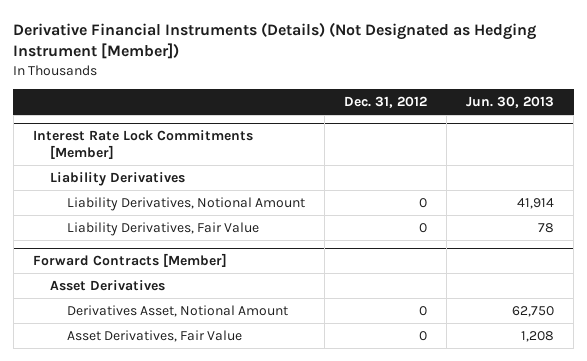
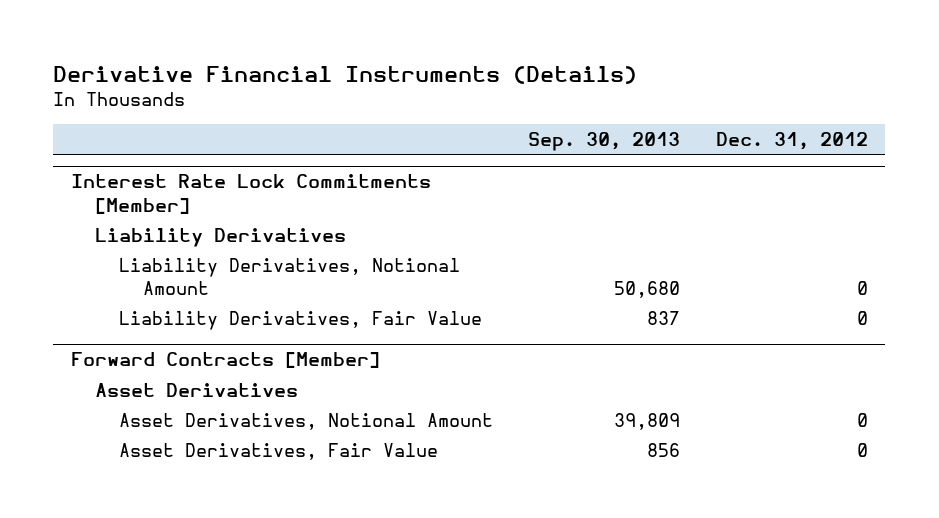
[13,21,537,60] Derivative Financial Instruments (Details) (Not Designated as Hedging Instrument [Member]) -> [53,65,638,84] Derivative Financial Instruments (Details)
[466,96,555,109] Jun. 30, 2013 -> none
none -> [528,132,681,152] Sep. 30, 2013
[67,304,289,317] Derivatives Asset, Notional Amount -> [119,412,494,430] Asset Derivatives, Notional Amount

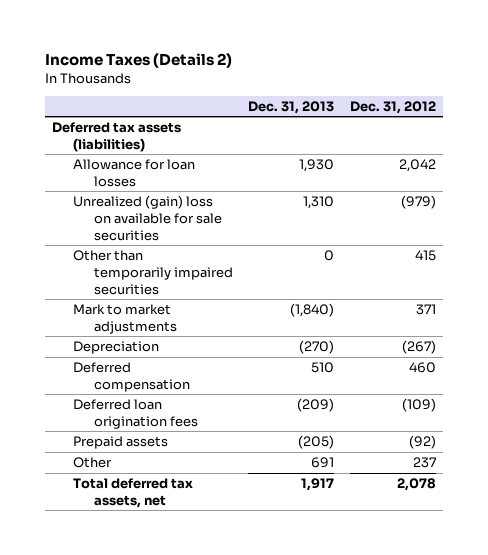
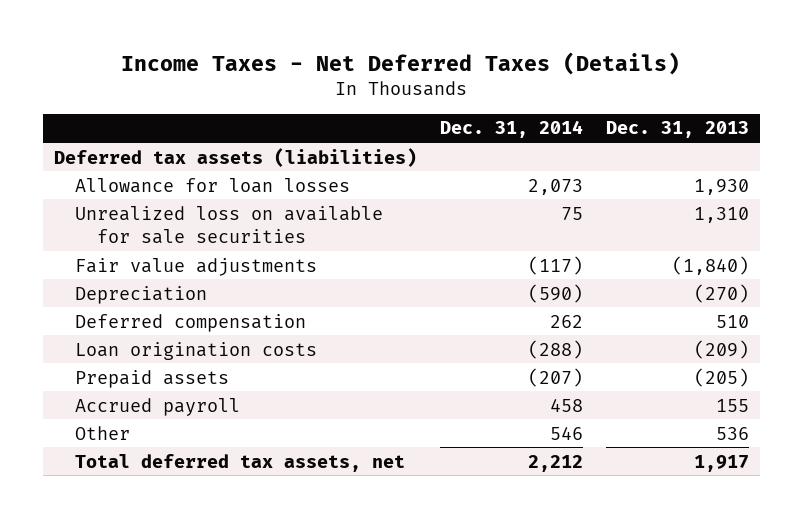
[44,52,232,68] Income Taxes (Details 2) -> [121,51,681,75] Income Taxes - Net Deferred Taxes (Details)
[349,100,436,114] Dec. 31, 2012 -> none
none -> [439,120,583,139] Dec. 31, 2014
[73,250,233,295] Other than temporarily impaired securities -> none
[73,195,222,241] Unrealized (gain) loss on available for sale securities -> [75,205,384,245] Unrealized loss on available for sale securities
[73,304,177,334] Mark to market adjustments -> [75,257,318,276] Fair value adjustments
[73,399,198,429] Deferred loan origination fees -> [75,341,318,360] Loan origination costs
none -> [75,397,241,416] Accrued payroll
[311,457,335,469] 691 -> [715,426,749,440] 536

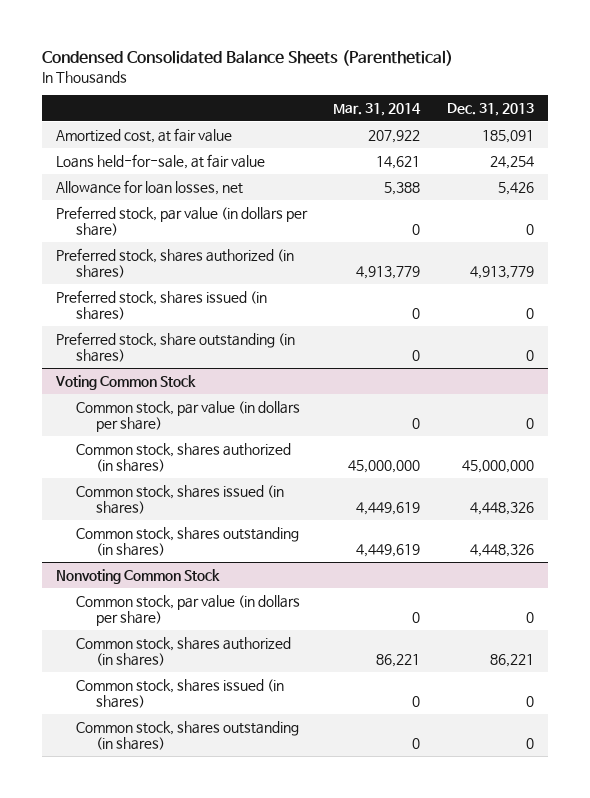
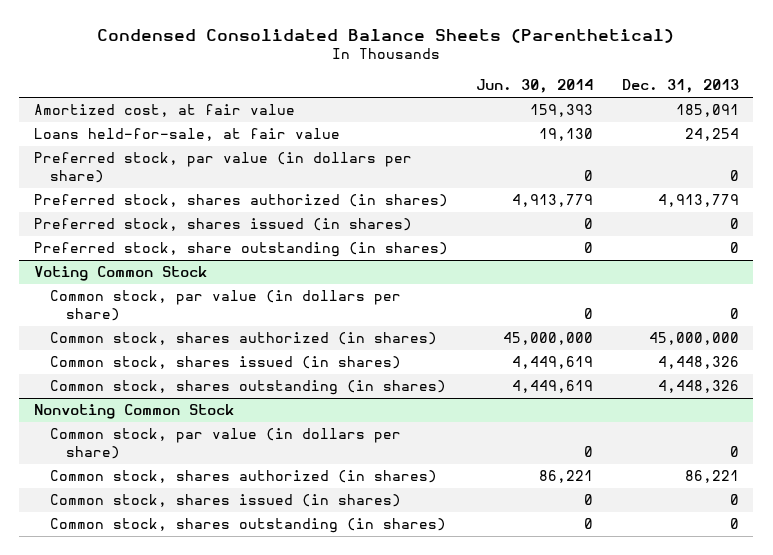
[333,102,422,116] Mar. 31, 2014 -> none
none -> [476,79,594,94] Jun. 30, 2014
[55,179,243,195] Allowance for loan losses, net -> none

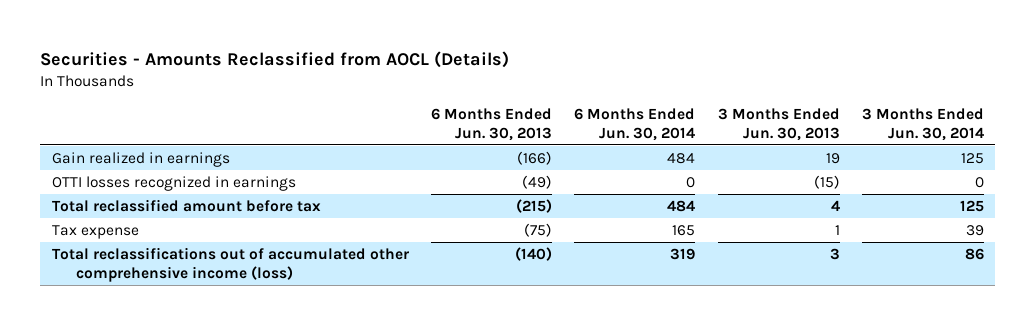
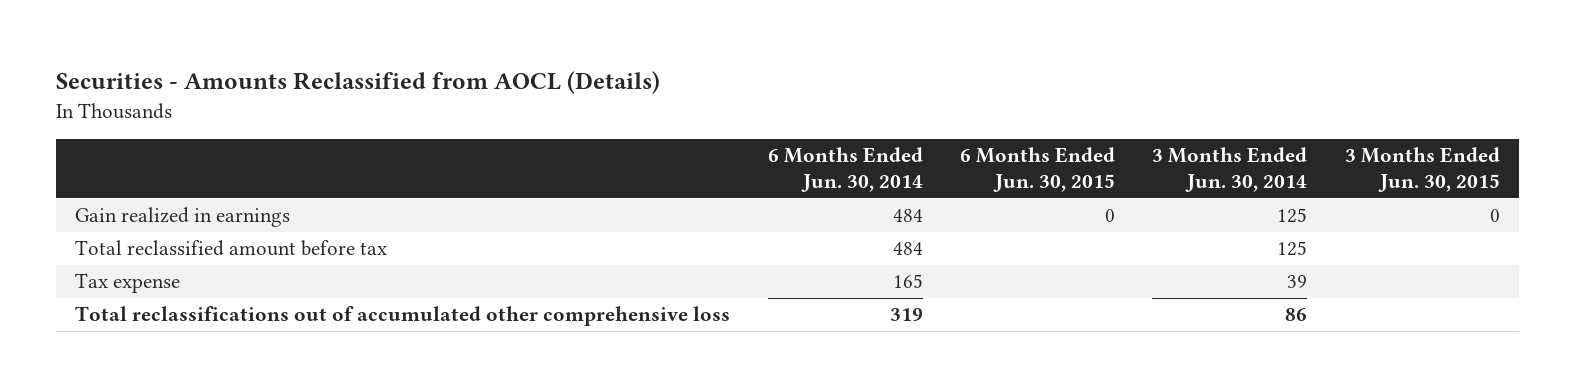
[430,107,552,141] 6 Months Ended Jun. 30, 2013 -> none
[717,107,840,141] 3 Months Ended Jun. 30, 2013 -> none
none -> [960,147,1116,193] 6 Months Ended Jun. 30, 2015
none -> [1344,147,1500,193] 3 Months Ended Jun. 30, 2015
[51,175,296,191] OTTI losses recognized in earnings -> none
[51,246,409,282] Total reclassifications out of accumulated other comprehensive income (loss) -> [75,306,731,327] Total reclassifications out of accumulated other comprehensive loss

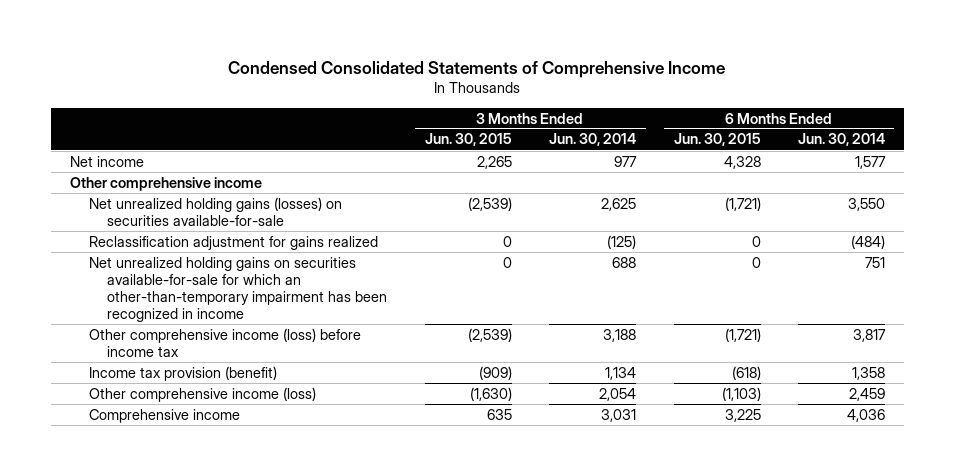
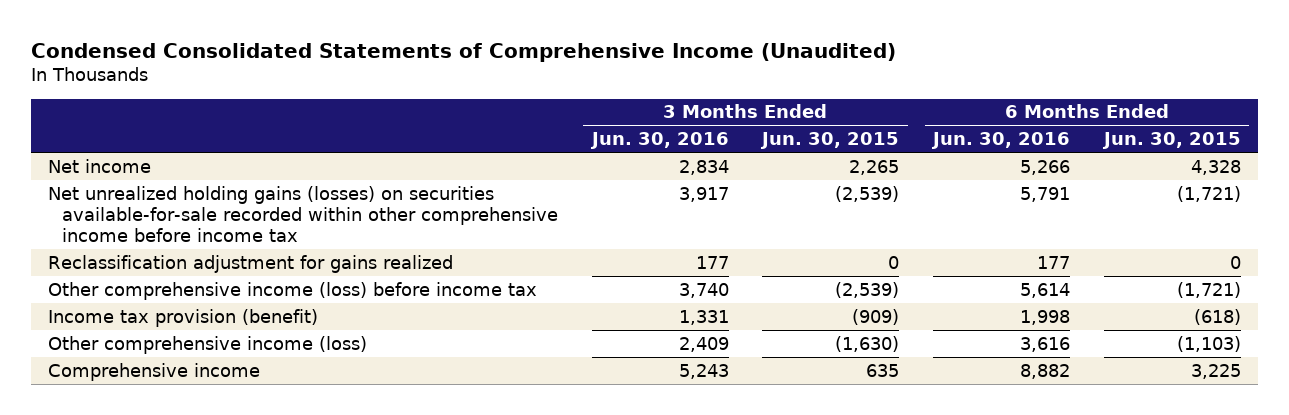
[228,60,726,78] Condensed Consolidated Statements of Comprehensive Income -> [30,42,896,62] Condensed Consolidated Statements of Comprehensive Income (Unaudited)
[549,133,637,147] Jun. 30, 2014 -> none
[797,133,885,147] Jun. 30, 2014 -> none
none -> [589,132,729,150] Jun. 30, 2016
none -> [931,132,1071,150] Jun. 30, 2016
[69,176,262,191] Other comprehensive income -> none
[88,196,342,226] Net unrealized holding gains (losses) on securities available-for-sale -> [47,185,558,243] Net unrealized holding gains (losses) on securities available-for-sale recorded within other comprehensive income before income tax
[88,256,388,322] Net unrealized holding gains on securities available-for-sale for which an other-than-temporary impairment has been recognized in income -> none

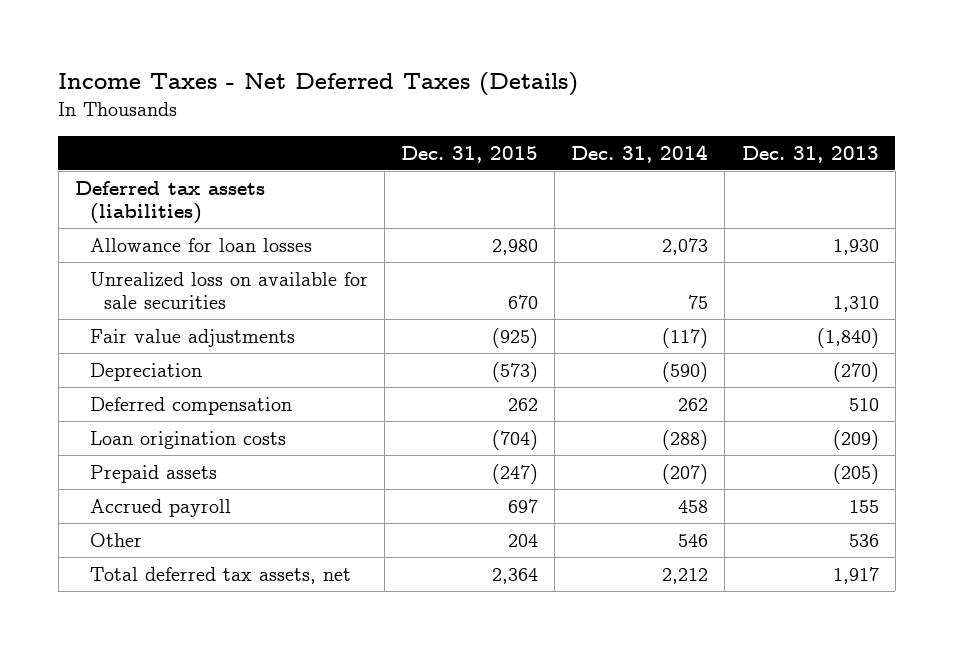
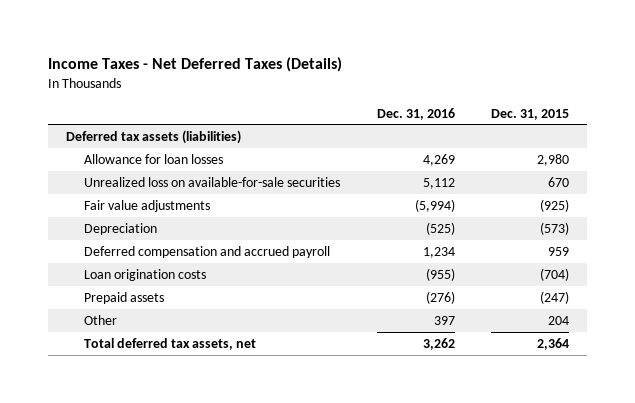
[571,144,709,163] Dec. 31, 2014 -> none
[741,145,879,163] Dec. 31, 2013 -> none
none -> [376,107,455,120] Dec. 31, 2016
[89,271,368,309] Unrealized loss on available for sale securities -> [84,176,341,187] Unrealized loss on available-for-sale securities
[89,396,292,415] Deferred compensation -> [84,245,331,258] Deferred compensation and accrued payroll
[507,397,538,411] 262 -> [548,246,570,256] 959
[89,498,231,517] Accrued payroll -> none

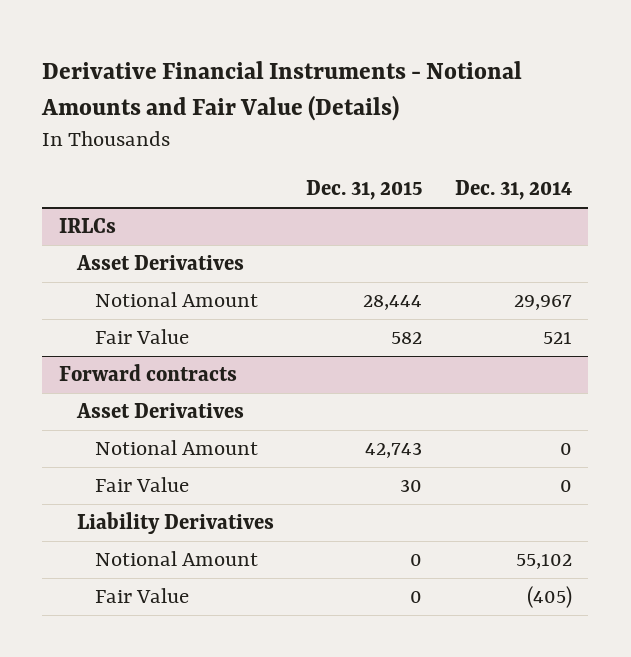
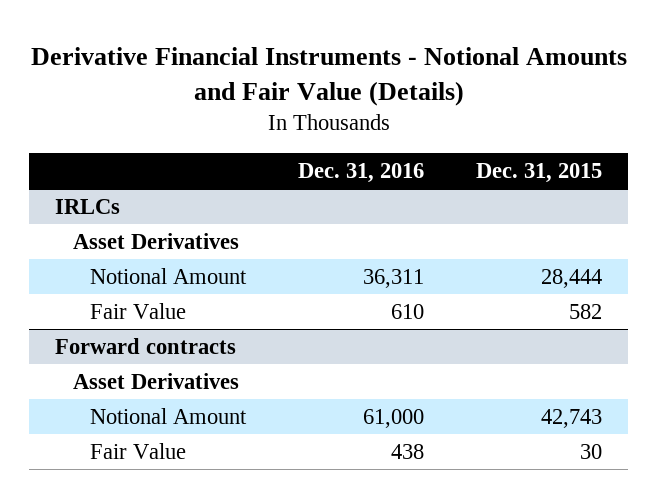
[454,180,572,201] Dec. 31, 2014 -> none
none -> [298,163,425,184] Dec. 31, 2016
[76,512,274,535] Liability Derivatives -> none
[95,551,259,567] Notional Amount -> none
[95,588,190,604] Fair Value -> none

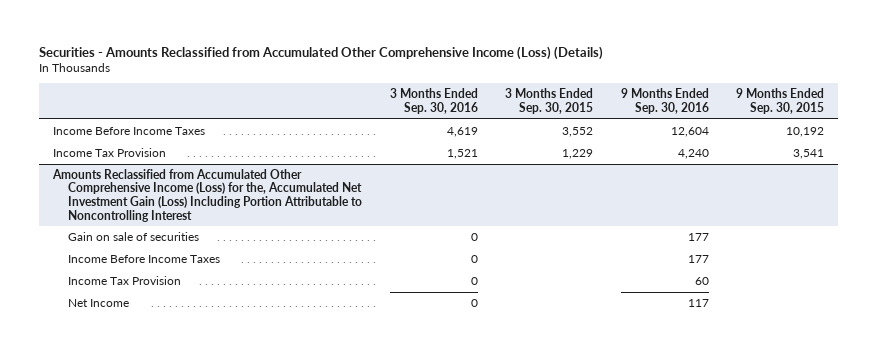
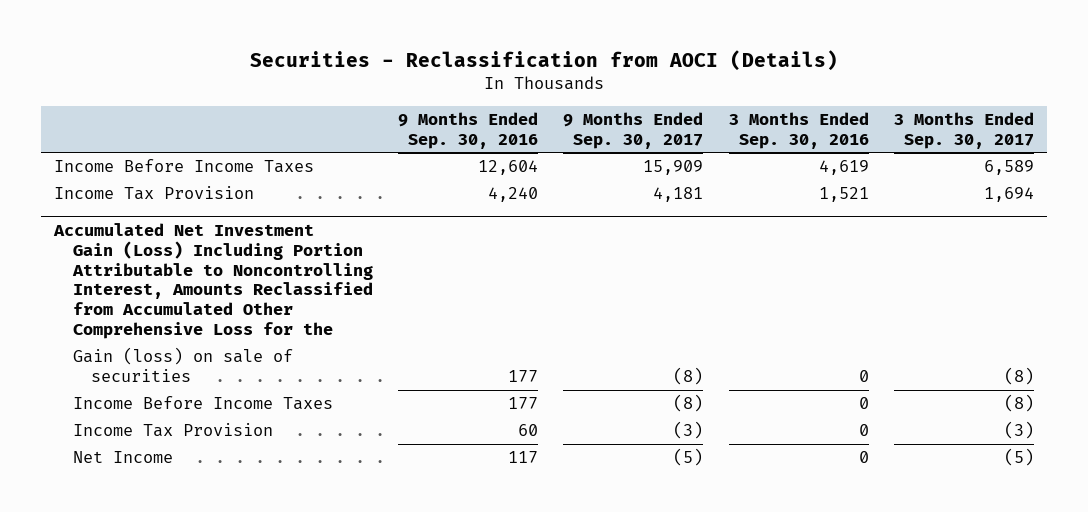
[39,45,604,60] Securities - Amounts Reclassified from Accumulated Other Comprehensive Income (Loss) (Details) -> [250,50,839,72] Securities - Reclassification from AOCI (Details)
[505,88,594,114] 3 Months Ended Sep. 30, 2015 -> none
[736,88,825,114] 9 Months Ended Sep. 30, 2015 -> none
none -> [563,112,704,149] 9 Months Ended Sep. 30, 2017
none -> [893,112,1034,149] 3 Months Ended Sep. 30, 2017
[52,168,363,222] Amounts Reclassified from Accumulated Other Comprehensive Income (Loss) for the, Accumulated Net Investment Gain (Loss) Including Portion Attributable to Noncontrolling Interest -> [53,223,373,339] Accumulated Net Investment Gain (Loss) Including Portion Attributable to Noncontrolling Interest, Amounts Reclassified from Accumulated Other Comprehensive Loss for the
[68,231,200,241] Gain on sale of securities -> [72,347,293,382] Gain (loss) on sale of securities

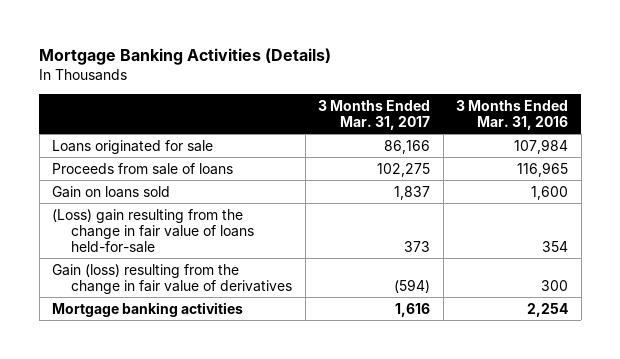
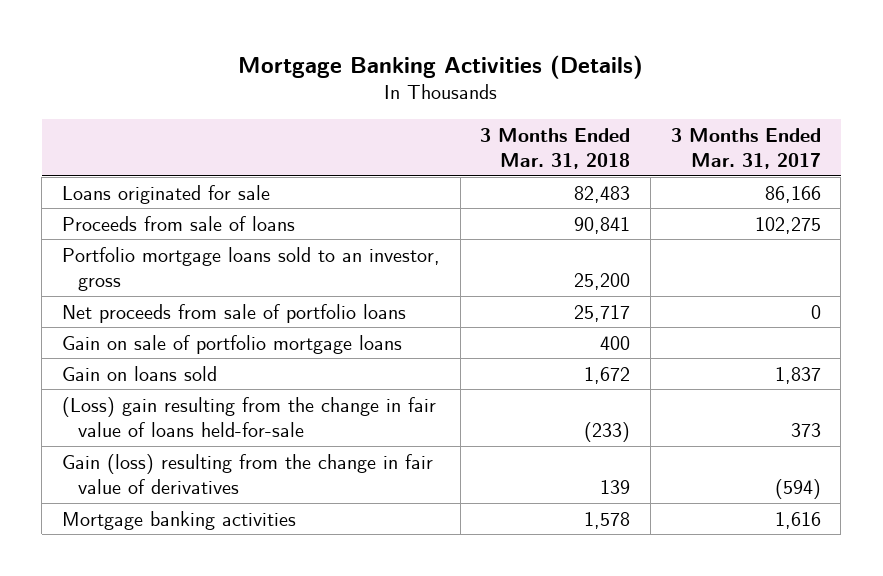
[456,99,569,131] 3 Months Ended Mar. 31, 2016 -> none
none -> [480,127,631,170] 3 Months Ended Mar. 31, 2018
none -> [62,246,441,291] Portfolio mortgage loans sold to an investor, gross
none -> [62,303,407,323] Net proceeds from sale of portfolio loans
none -> [62,334,403,354] Gain on sale of portfolio mortgage loans

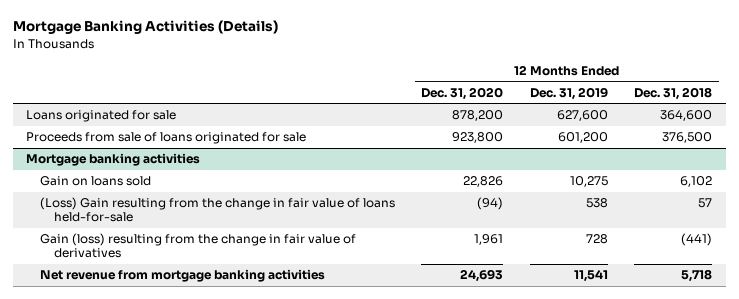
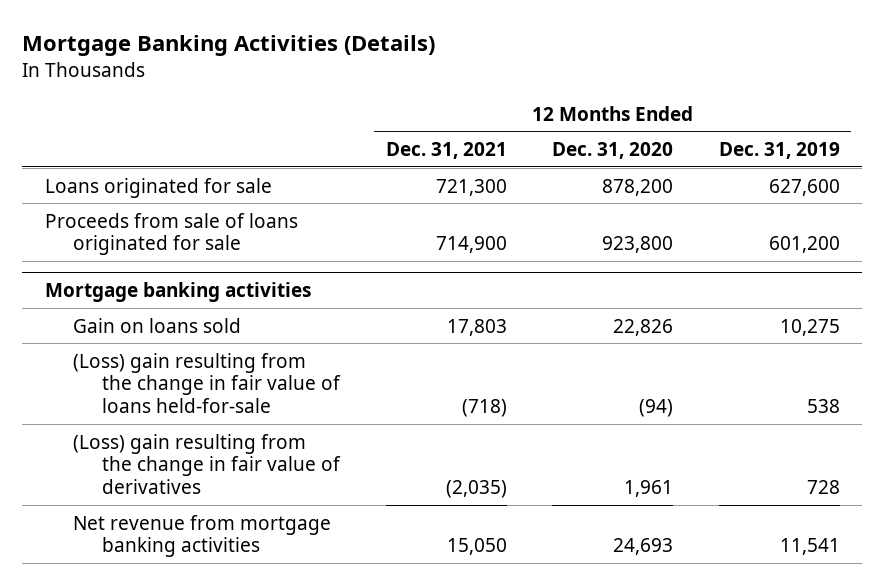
[634,86,713,100] Dec. 31, 2018 -> none
none -> [385,142,507,160] Dec. 31, 2021
[39,197,395,223] (Loss) Gain resulting from the change in fair value of loans held-for-sale -> [73,352,342,414] (Loss) gain resulting from the change in fair value of loans held-for-sale
[39,233,356,259] Gain (loss) resulting from the change in fair value of derivatives -> [73,433,342,495] (Loss) gain resulting from the change in fair value of derivatives

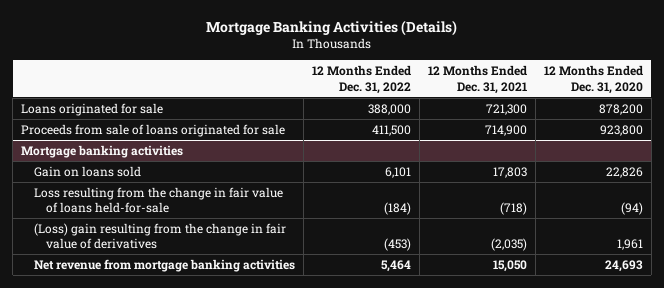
[718,142,840,160] Dec. 31, 2019 -> none
none -> [311,65,411,94] 12 Months Ended Dec. 31, 2022
[73,352,342,414] (Loss) gain resulting from the change in fair value of loans held-for-sale -> [33,186,283,214] Loss resulting from the change in fair value of loans held-for-sale

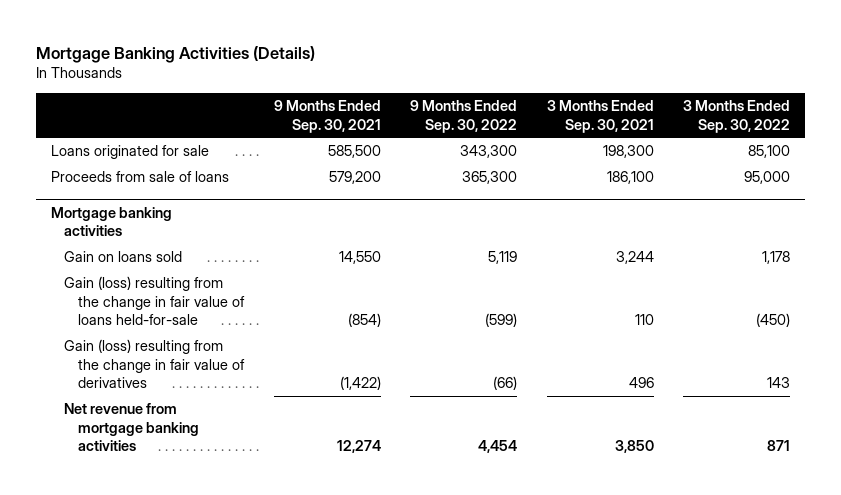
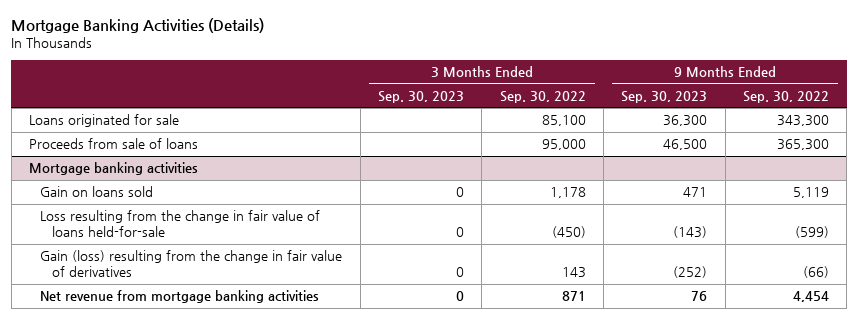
[273,100,381,133] 9 Months Ended Sep. 30, 2021 -> none
[546,100,654,133] 3 Months Ended Sep. 30, 2021 -> none
none -> [378,90,465,103] Sep. 30, 2023
none -> [621,90,708,103] Sep. 30, 2023
[64,276,245,326] Gain (loss) resulting from the change in fair value of loans held-for-sale -> [40,210,321,238] Loss resulting from the change in fair value of loans held-for-sale

